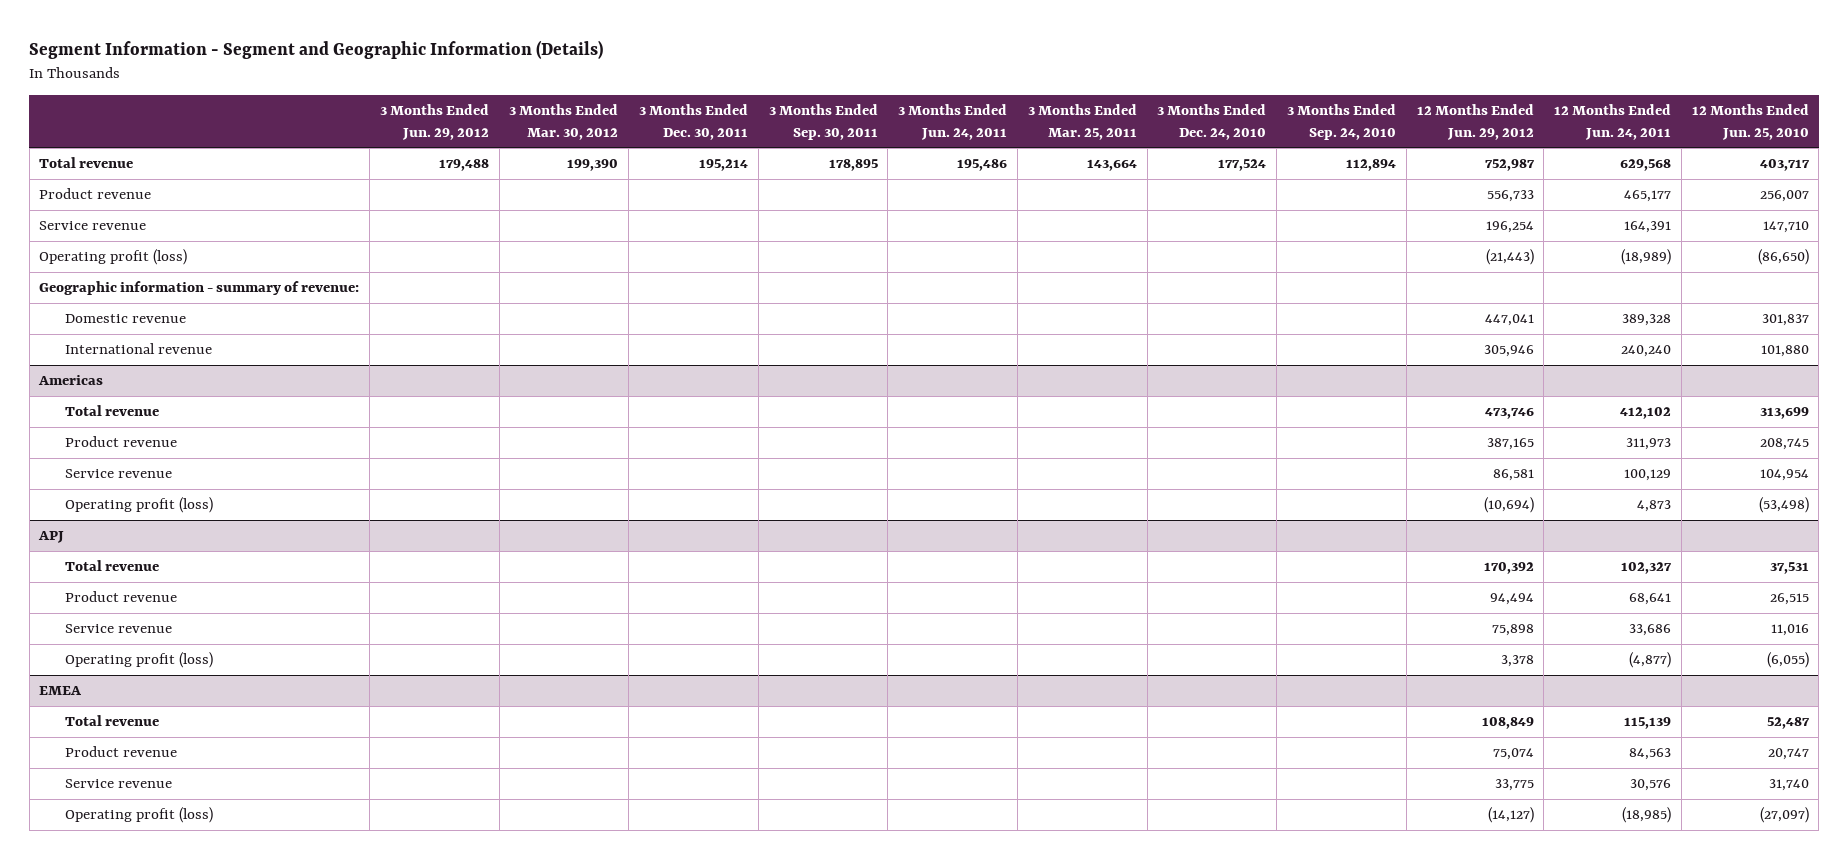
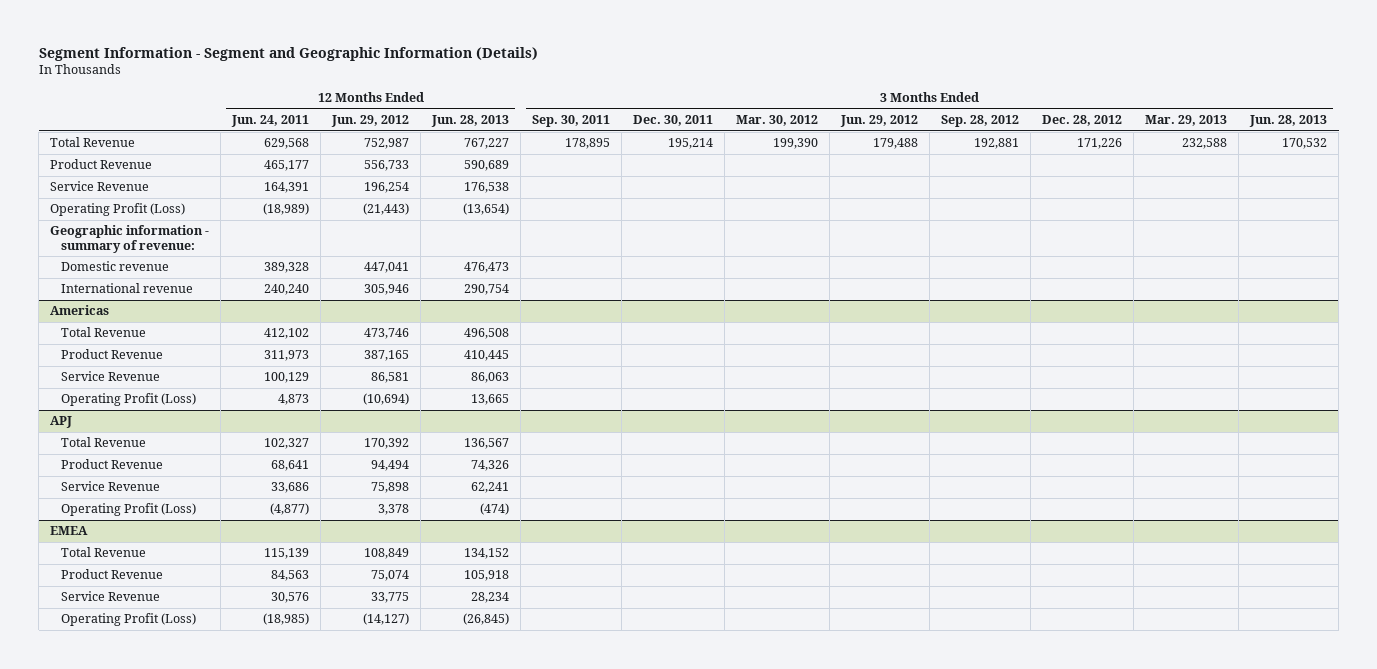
[898,104,1008,140] 3 Months Ended Jun. 24, 2011 -> none
[1027,104,1137,140] 3 Months Ended Mar. 25, 2011 -> none
[1157,104,1267,140] 3 Months Ended Dec. 24, 2010 -> none
[1286,104,1396,140] 3 Months Ended Sep. 24, 2010 -> none
[1691,104,1809,140] 12 Months Ended Jun. 25, 2010 -> none
none -> [431,115,510,128] Jun. 28, 2013
none -> [941,115,1020,128] Sep. 28, 2012
none -> [1042,115,1123,127] Dec. 28, 2012
none -> [1145,115,1228,127] Mar. 29, 2013
none -> [1249,115,1328,128] Jun. 28, 2013
[39,157,134,169] Total revenue -> [50,137,136,148] Total Revenue
[39,188,152,200] Product revenue -> [50,159,153,170] Product Revenue
[39,221,147,231] Service revenue -> [50,181,150,192] Service Revenue
[39,249,188,266] Operating profit (loss) -> [50,203,186,217] Operating Profit (Loss)
[65,405,160,417] Total revenue -> [60,327,146,338] Total Revenue
[65,436,178,448] Product revenue -> [60,349,163,360] Product Revenue
[65,469,173,479] Service revenue -> [60,371,160,382] Service Revenue
[65,497,214,514] Operating profit (loss) -> [60,393,196,407] Operating Profit (Loss)
[65,560,160,572] Total revenue -> [60,437,146,448] Total Revenue
[65,591,178,603] Product revenue -> [60,459,163,470] Product Revenue
[65,624,173,634] Service revenue -> [60,481,160,492] Service Revenue
[65,652,214,669] Operating profit (loss) -> [60,503,196,517] Operating Profit (Loss)
[65,715,160,727] Total revenue -> [60,547,146,558] Total Revenue
[65,746,178,758] Product revenue -> [60,569,163,580] Product Revenue
[65,779,173,789] Service revenue -> [60,591,160,602] Service Revenue
[65,807,214,824] Operating profit (loss) -> [60,613,196,627] Operating Profit (Loss)

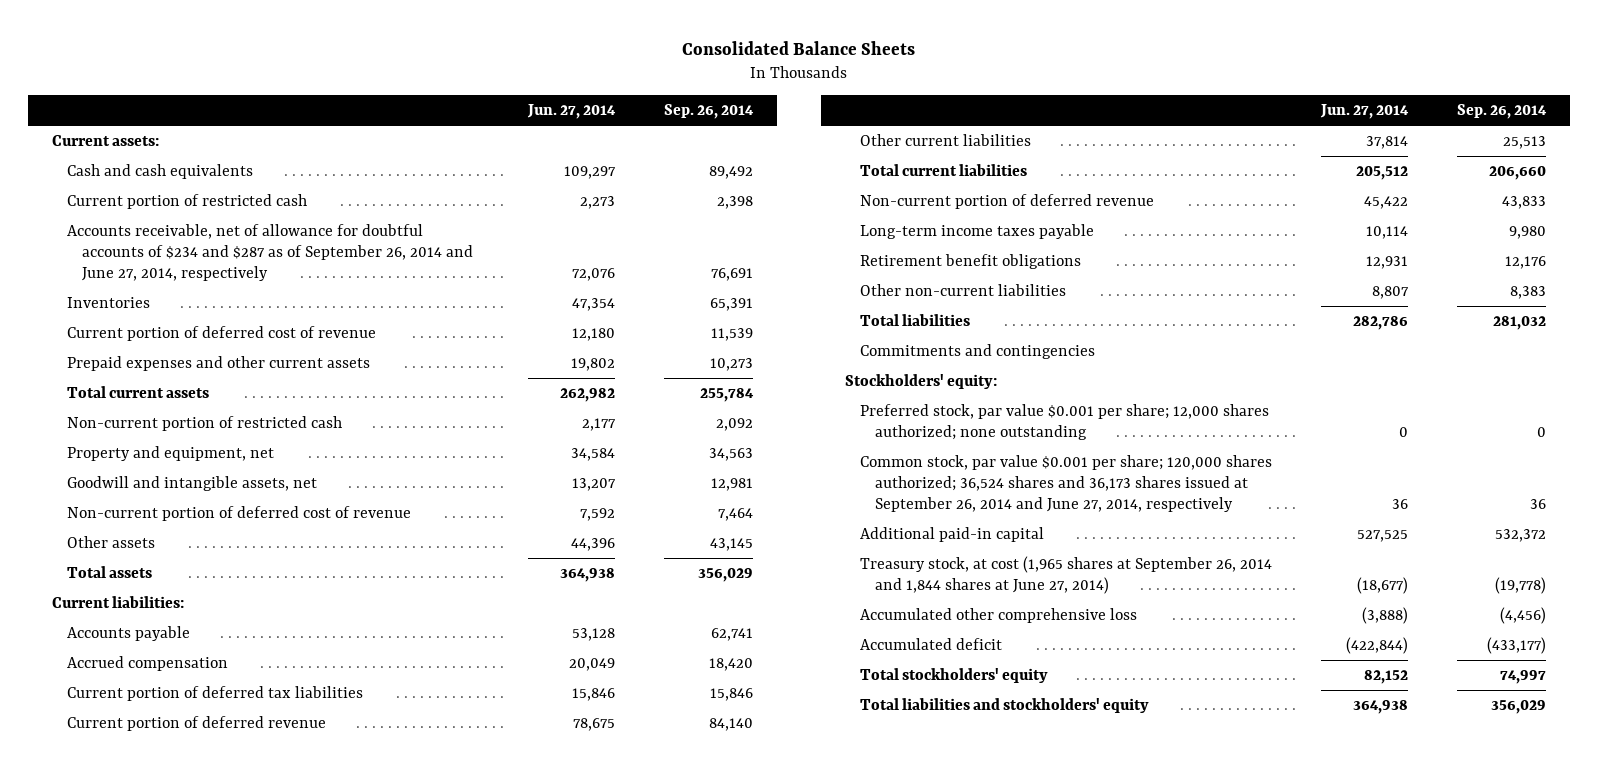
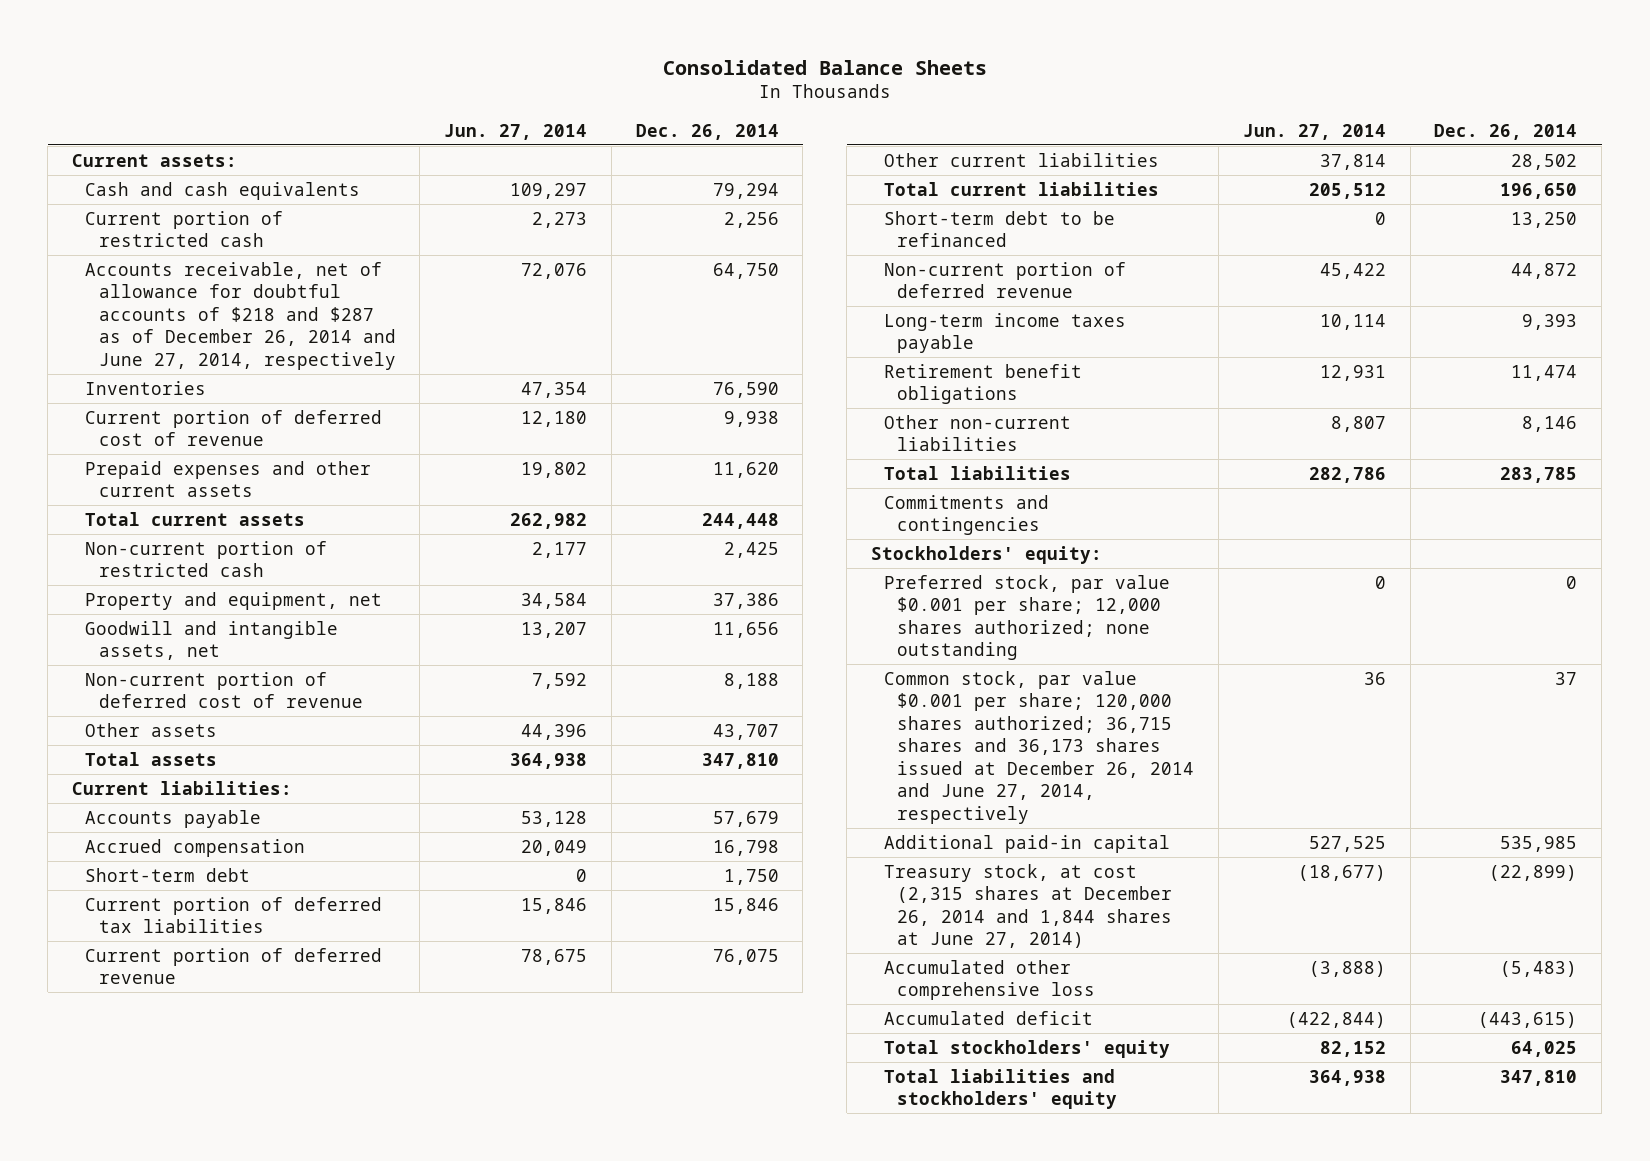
[663,104,754,120] Sep. 26, 2014 -> none
none -> [635,123,779,140] Dec. 26, 2014
[67,223,474,281] Accounts receivable, net of allowance for doubtful accounts of $234 and $287 as of September 26, 2014 and June 27, 2014, respectively -> [85,261,396,370] Accounts receivable, net of allowance for doubtful accounts of $218 and $287 as of December 26, 2014 and June 27, 2014, respectively
none -> [85,867,251,882] Short-term debt
none -> [884,210,1116,248] Short-term debt to be refinanced
[860,454,1273,512] Common stock, par value $0.001 per share; 120,000 shares authorized; 36,524 shares and 36,173 shares issued at September 26, 2014 and June 27, 2014, respectively -> [884,670,1195,824] Common stock, par value $0.001 per share; 120,000 shares authorized; 36,715 shares and 36,173 shares issued at December 26, 2014 and June 27, 2014, respectively
[860,555,1273,594] Treasury stock, at cost (1,965 shares at September 26, 2014 and 1,844 shares at June 27, 2014) -> [884,863,1173,949] Treasury stock, at cost (2,315 shares at December 26, 2014 and 1,844 shares at June 27, 2014)

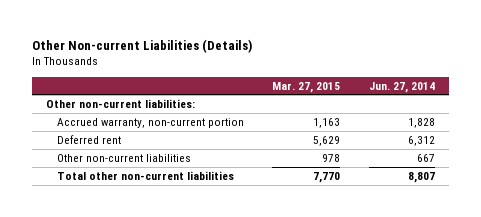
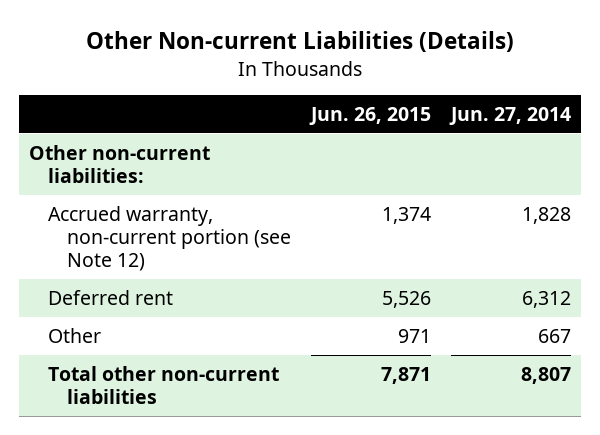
[272,81,341,93] Mar. 27, 2015 -> none
none -> [309,107,432,126] Jun. 26, 2015
[56,117,244,128] Accrued warranty, non-current portion -> [47,205,291,272] Accrued warranty, non-current portion (see Note 12)
[56,153,191,162] Other non-current liabilities -> [47,327,101,343] Other

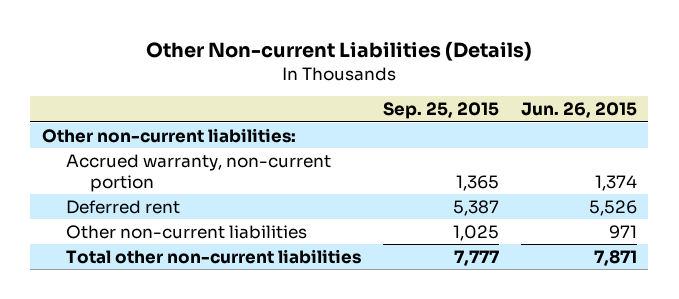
[449,107,572,126] Jun. 27, 2014 -> none
none -> [382,102,499,120] Sep. 25, 2015
[47,205,291,272] Accrued warranty, non-current portion (see Note 12) -> [65,153,331,192] Accrued warranty, non-current portion
[47,327,101,343] Other -> [65,224,307,239] Other non-current liabilities

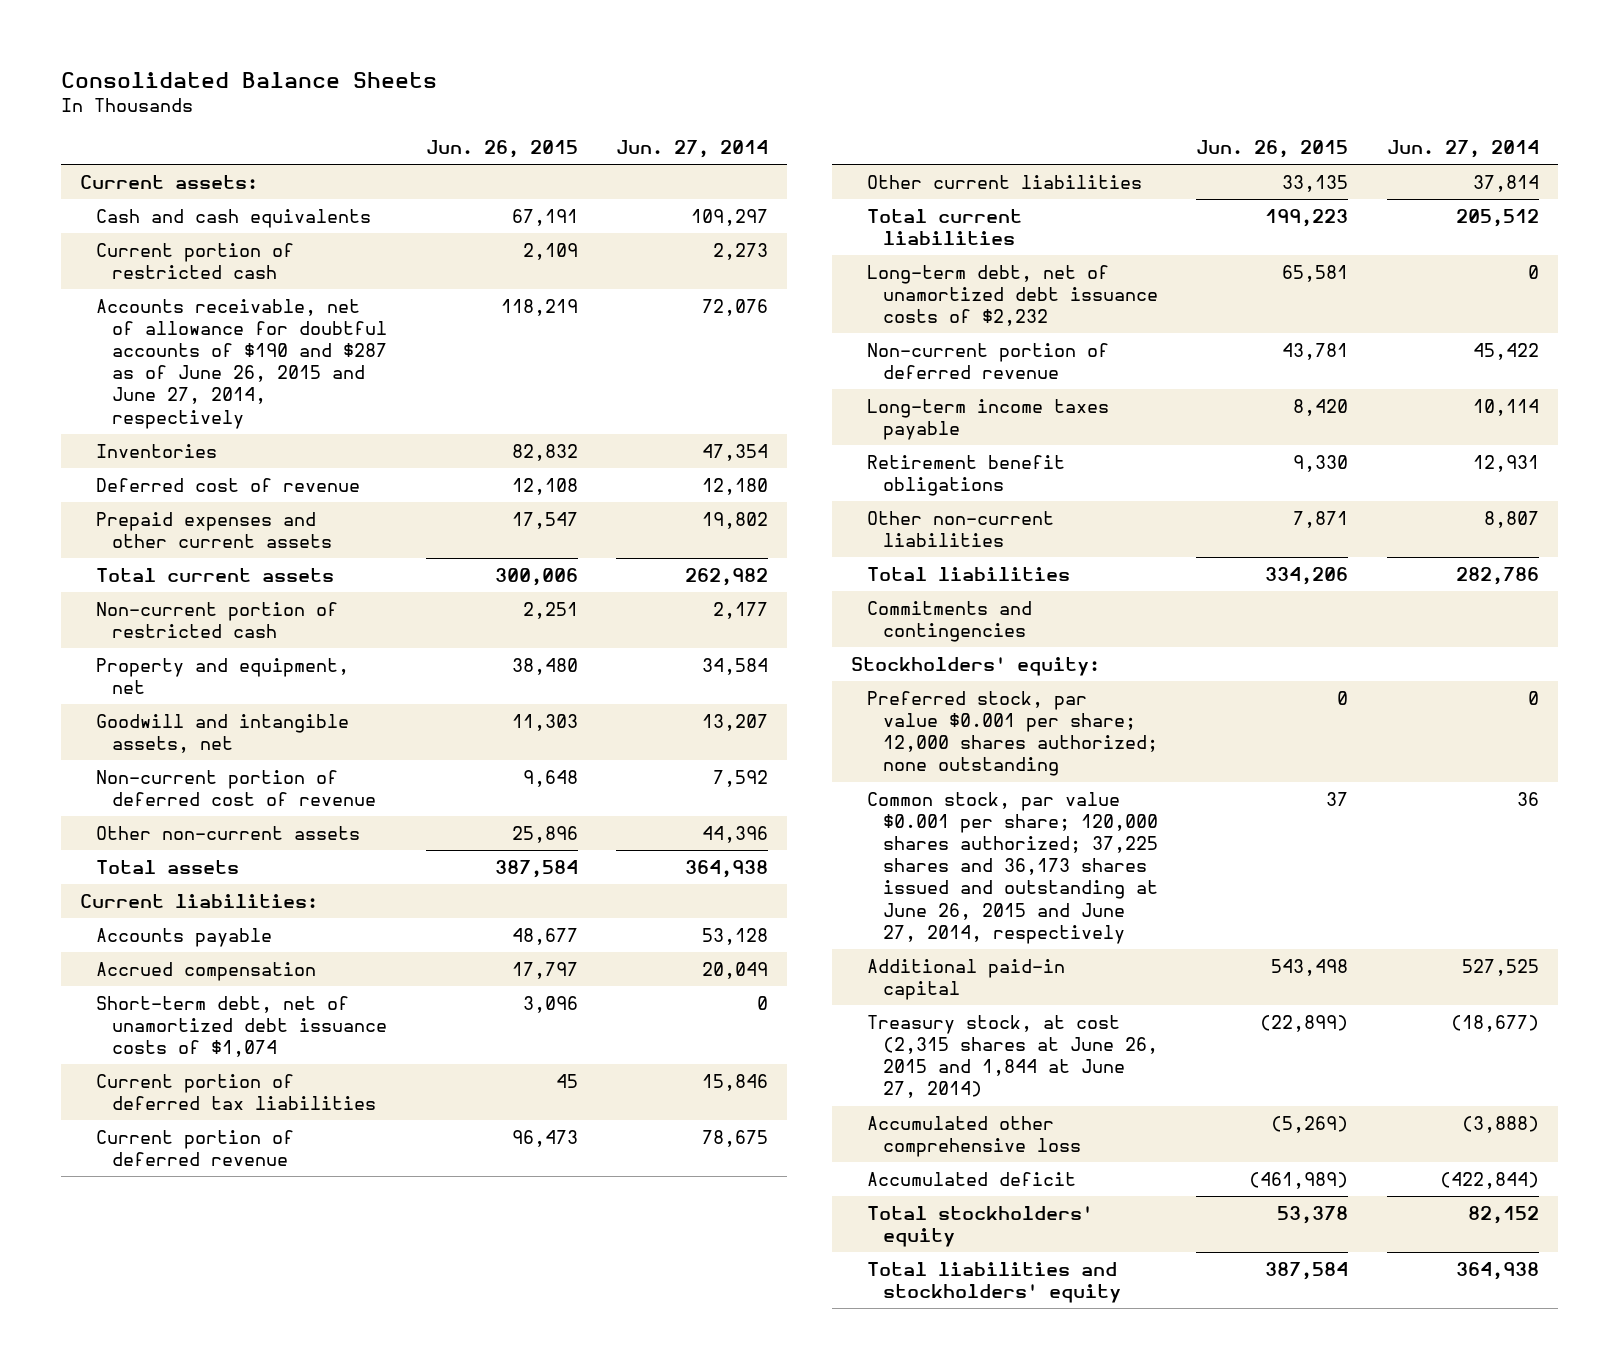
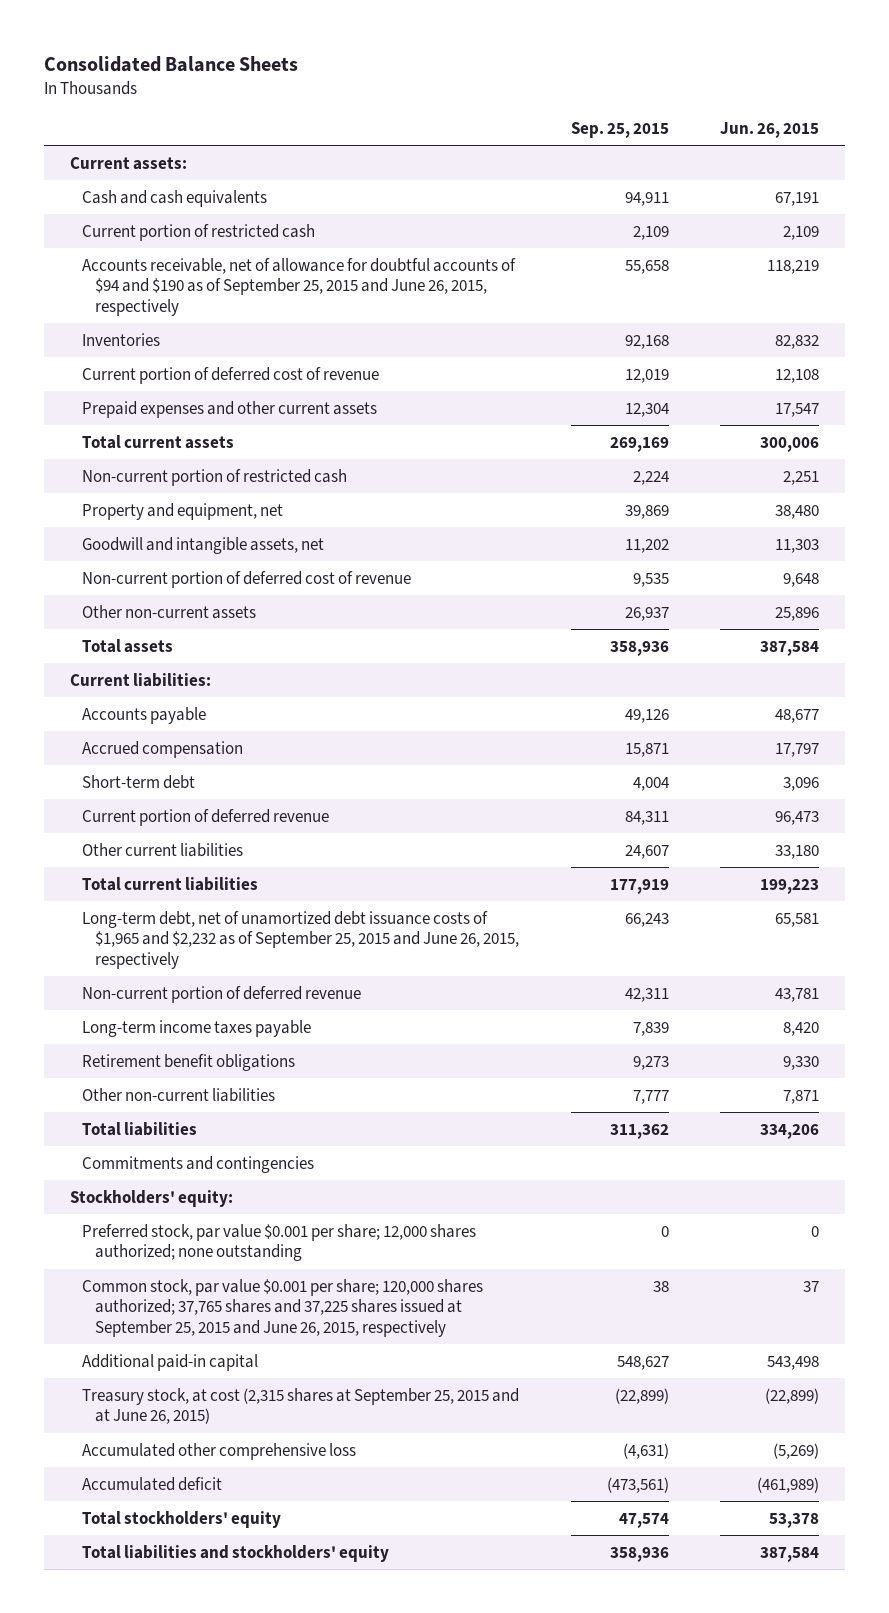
[615,139,768,158] Jun. 27, 2014 -> none
none -> [570,121,669,138] Sep. 25, 2015
[95,298,388,429] Accounts receivable, net of allowance for doubtful accounts of $190 and $287 as of June 26, 2015 and June 27, 2014, respectively -> [82,257,517,317] Accounts receivable, net of allowance for doubtful accounts of $94 and $190 as of September 25, 2015 and June 26, 2015, respectively
[95,477,360,492] Deferred cost of revenue -> [82,366,380,384] Current portion of deferred cost of revenue
[95,1073,377,1110] Current portion of deferred tax liabilities -> none
[95,995,388,1058] Short-term debt, net of unamortized debt issuance costs of $1,074 -> [82,774,196,789] Short-term debt
[1282,174,1349,192] 33,135 -> [775,844,820,859] 33,180
[866,264,1159,327] Long-term debt, net of unamortized debt issuance costs of $2,232 -> [82,910,519,970] Long-term debt, net of unamortized debt issuance costs of $1,965 and $2,232 as of September 25, 2015 and June 26, 2015, respectively
[866,791,1159,944] Common stock, par value $0.001 per share; 120,000 shares authorized; 37,225 shares and 36,173 shares issued and outstanding at June 26, 2015 and June 27, 2014, respectively -> [82,1278,484,1338] Common stock, par value $0.001 per share; 120,000 shares authorized; 37,765 shares and 37,225 shares issued at September 25, 2015 and June 26, 2015, respectively
[866,1014,1159,1099] Treasury stock, at cost (2,315 shares at June 26, 2015 and 1,844 at June 27, 2014) -> [82,1387,520,1425] Treasury stock, at cost (2,315 shares at September 25, 2015 and at June 26, 2015)

